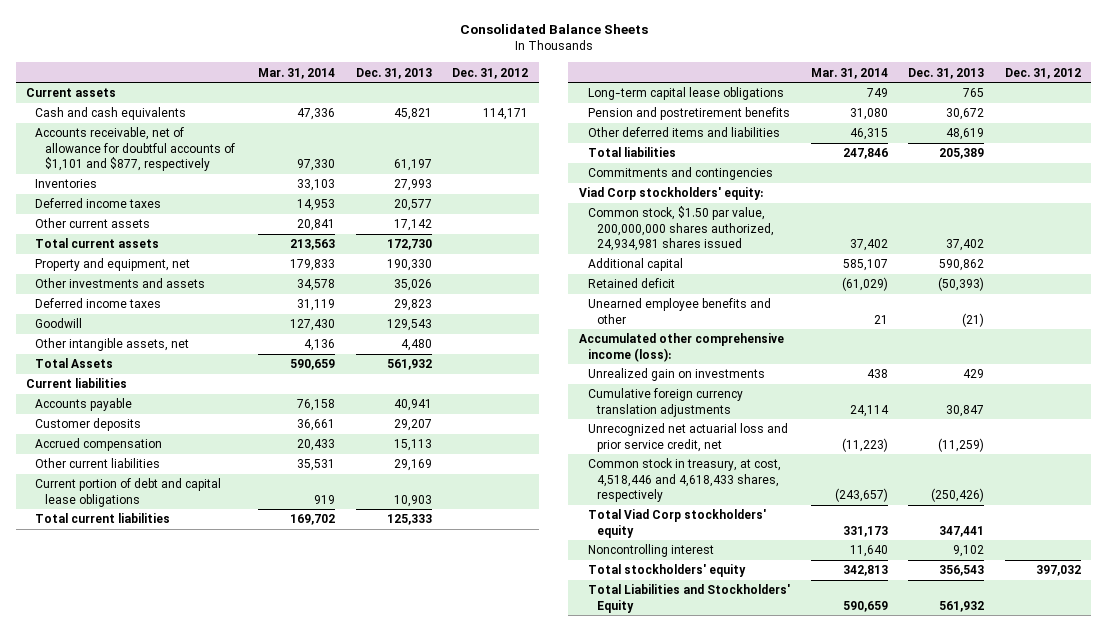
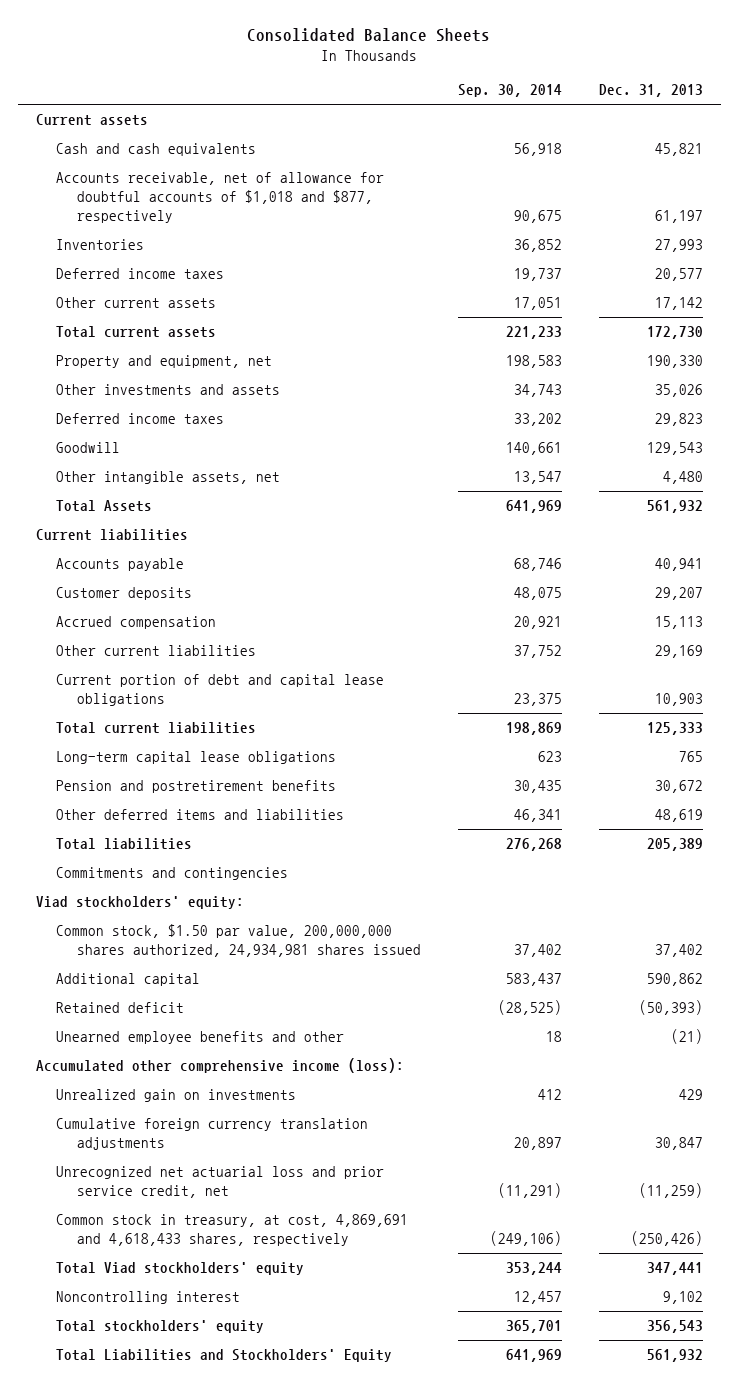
[258,67,336,79] Mar. 31, 2014 -> none
[452,67,529,79] Dec. 31, 2012 -> none
none -> [457,84,562,98] Sep. 30, 2014
[35,127,235,171] Accounts receivable, net of allowance for doubtful accounts of $1,101 and $877, respectively -> [56,172,385,224] Accounts receivable, net of allowance for doubtful accounts of $1,018 and $877, respectively
[578,187,763,201] Viad Corp stockholders' equity: -> [35,896,244,910] Viad stockholders' equity:
[588,458,782,502] Common stock in treasury, at cost, 4,518,446 and 4,618,433 shares, respectively -> [56,1214,409,1247] Common stock in treasury, at cost, 4,869,691 and 4,618,433 shares, respectively
[588,509,767,538] Total Viad Corp stockholders' equity -> [56,1262,305,1276] Total Viad stockholders' equity

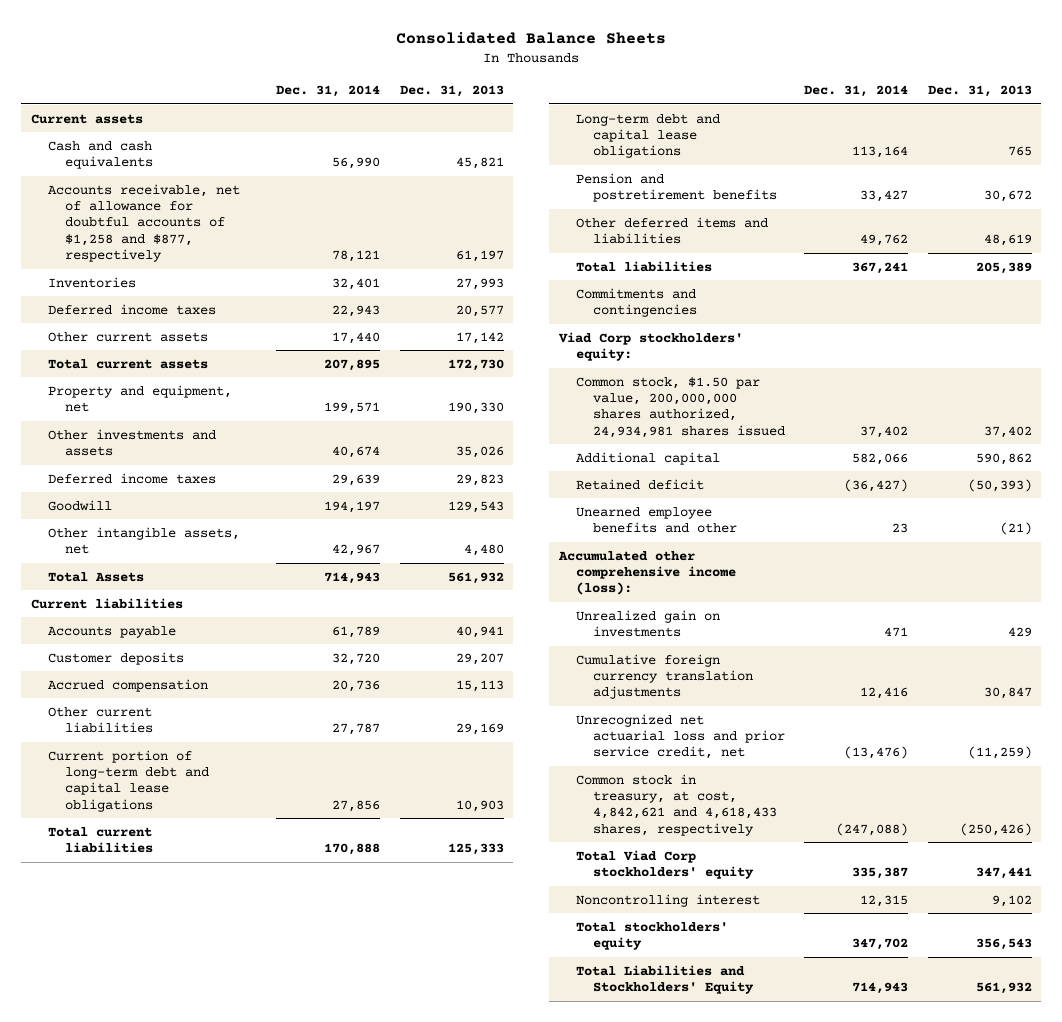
[457,84,562,98] Sep. 30, 2014 -> none
none -> [276,84,381,97] Dec. 31, 2014
[56,172,385,224] Accounts receivable, net of allowance for doubtful accounts of $1,018 and $877, respectively -> [47,183,240,262] Accounts receivable, net of allowance for doubtful accounts of $1,258 and $877, respectively
[56,674,385,707] Current portion of debt and capital lease obligations -> [47,749,209,812] Current portion of long-term debt and capital lease obligations
[56,751,337,765] Long-term capital lease obligations -> [575,113,720,159] Long-term debt and capital lease obligations
[35,896,244,910] Viad stockholders' equity: -> [557,331,743,362] Viad Corp stockholders' equity:
[56,1214,409,1247] Common stock in treasury, at cost, 4,869,691 and 4,618,433 shares, respectively -> [575,773,777,836] Common stock in treasury, at cost, 4,842,621 and 4,618,433 shares, respectively
[56,1262,305,1276] Total Viad stockholders' equity -> [575,849,754,880] Total Viad Corp stockholders' equity

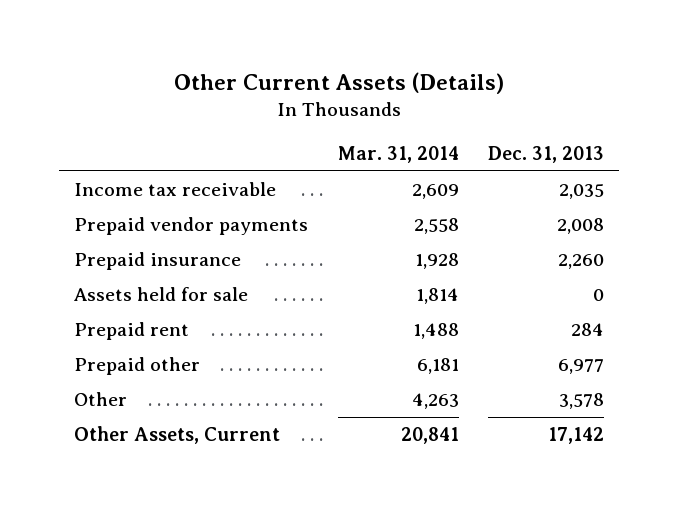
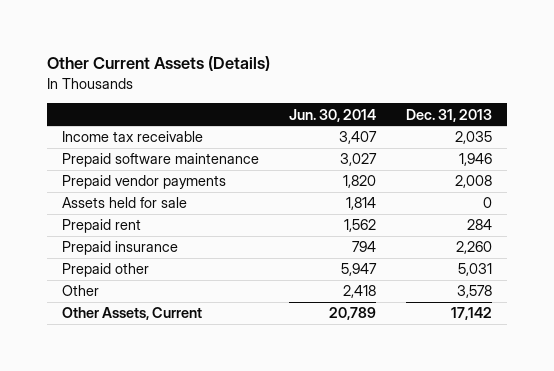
[337,145,459,163] Mar. 31, 2014 -> none
none -> [288,108,376,122] Jun. 30, 2014
none -> [61,153,259,168] Prepaid software maintenance
[74,252,242,271] Prepaid insurance -> [61,241,178,256] Prepaid insurance
[558,359,605,375] 6,977 -> [458,263,493,277] 5,031

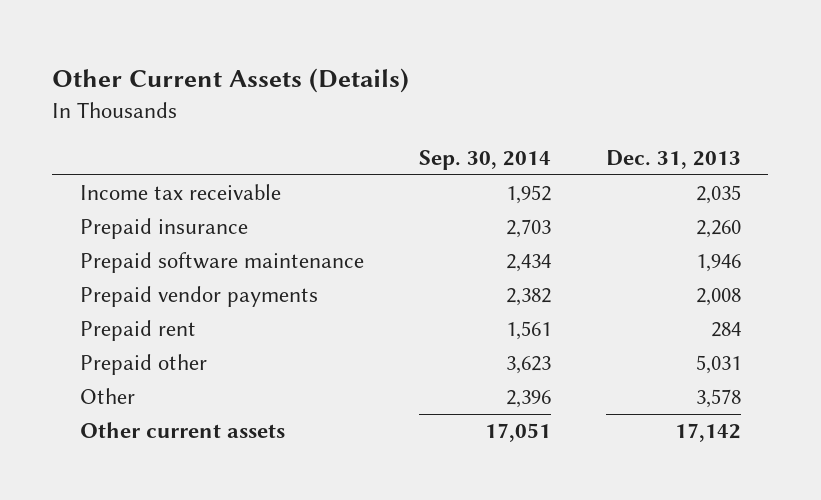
[288,108,376,122] Jun. 30, 2014 -> none
none -> [418,150,551,171] Sep. 30, 2014
[61,241,178,256] Prepaid insurance -> [79,218,248,240] Prepaid insurance
[61,197,187,209] Assets held for sale -> none
[61,307,202,321] Other Assets, Current -> [79,422,285,439] Other current assets

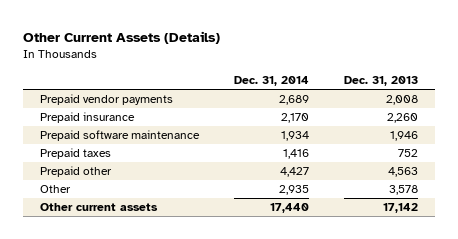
[418,150,551,171] Sep. 30, 2014 -> none
none -> [234,76,310,87] Dec. 31, 2014
[79,184,281,201] Income tax receivable -> none
[79,286,318,308] Prepaid vendor payments -> [40,94,174,106] Prepaid vendor payments
[79,320,196,342] Prepaid rent -> none
none -> [40,148,112,160] Prepaid taxes
[695,355,741,375] 5,031 -> [388,167,419,178] 4,563

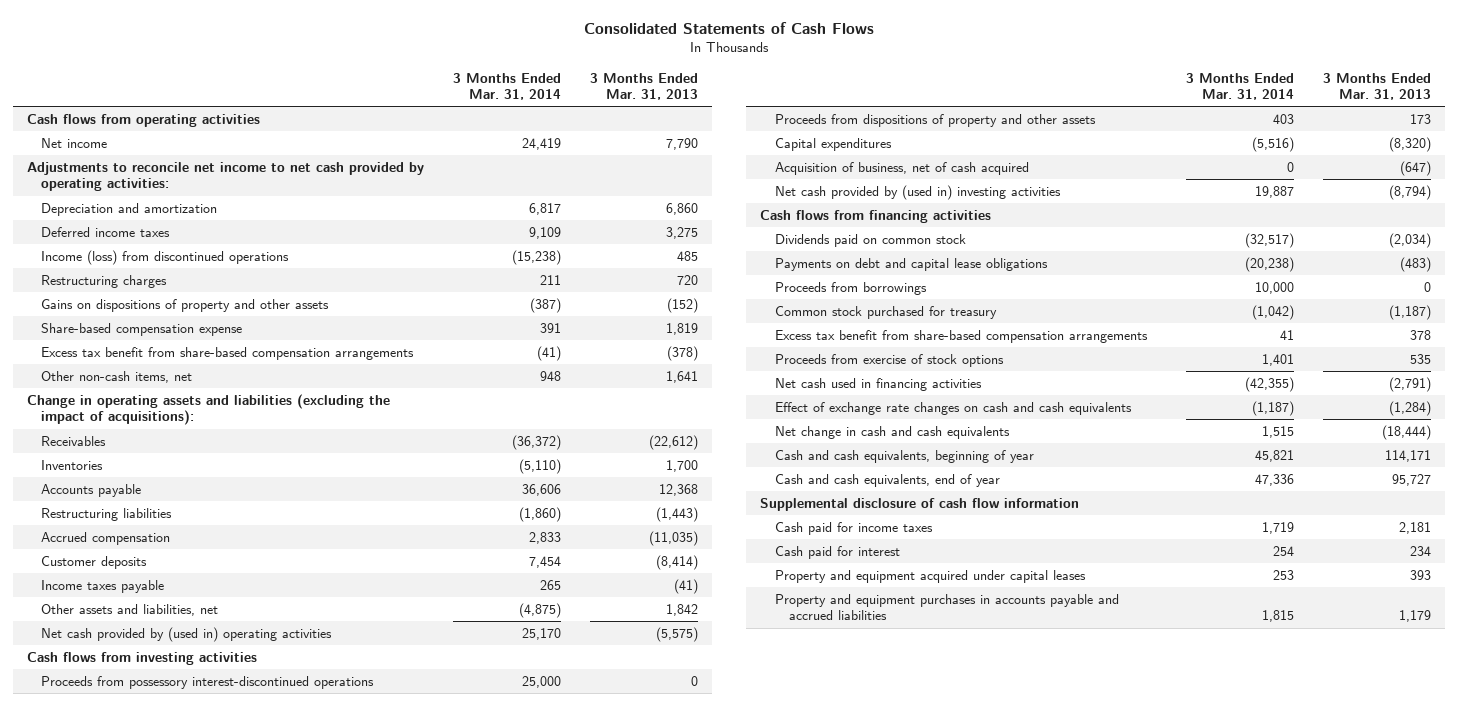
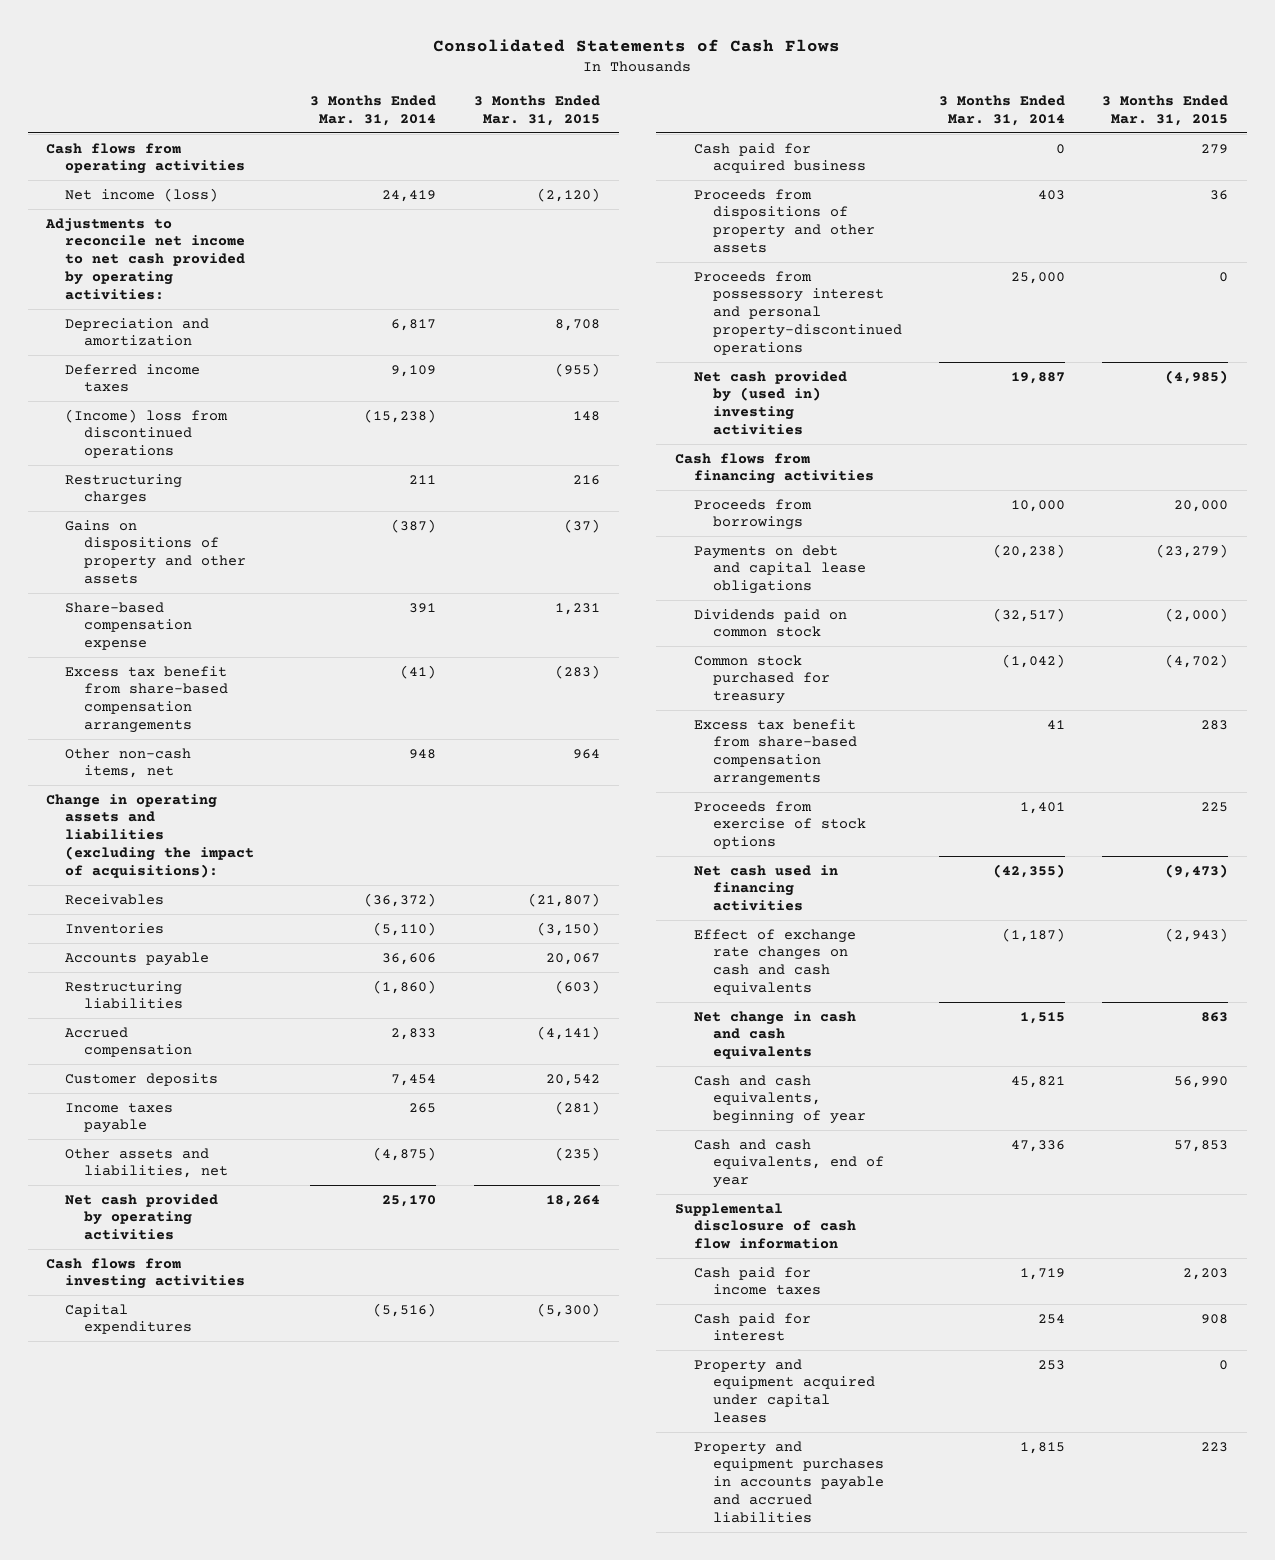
[589,72,698,101] 3 Months Ended Mar. 31, 2013 -> none
none -> [473,94,600,126] 3 Months Ended Mar. 31, 2015
[41,137,108,148] Net income -> [65,187,219,202] Net income (loss)
[41,249,290,265] Income (loss) from discontinued operations -> [65,408,229,459] (Income) loss from discontinued operations
[41,626,333,642] Net cash provided by (used in) operating activities -> [65,1193,219,1241] Net cash provided by operating activities
[41,675,375,689] Proceeds from possessory interest-discontinued operations -> none
[774,161,1029,175] Acquisition of business, net of cash acquired -> [693,142,866,174] Cash paid for acquired business
[774,113,1096,127] Proceeds from dispositions of property and other assets -> [693,188,875,254] Proceeds from dispositions of property and other assets
none -> [693,270,902,355] Proceeds from possessory interest and personal property-discontinued operations
[774,257,1048,271] Payments on debt and capital lease obligations -> [693,544,866,595] Payments on debt and capital lease obligations
[774,233,966,247] Dividends paid on common stock -> [693,608,847,638] Dividends paid on common stock

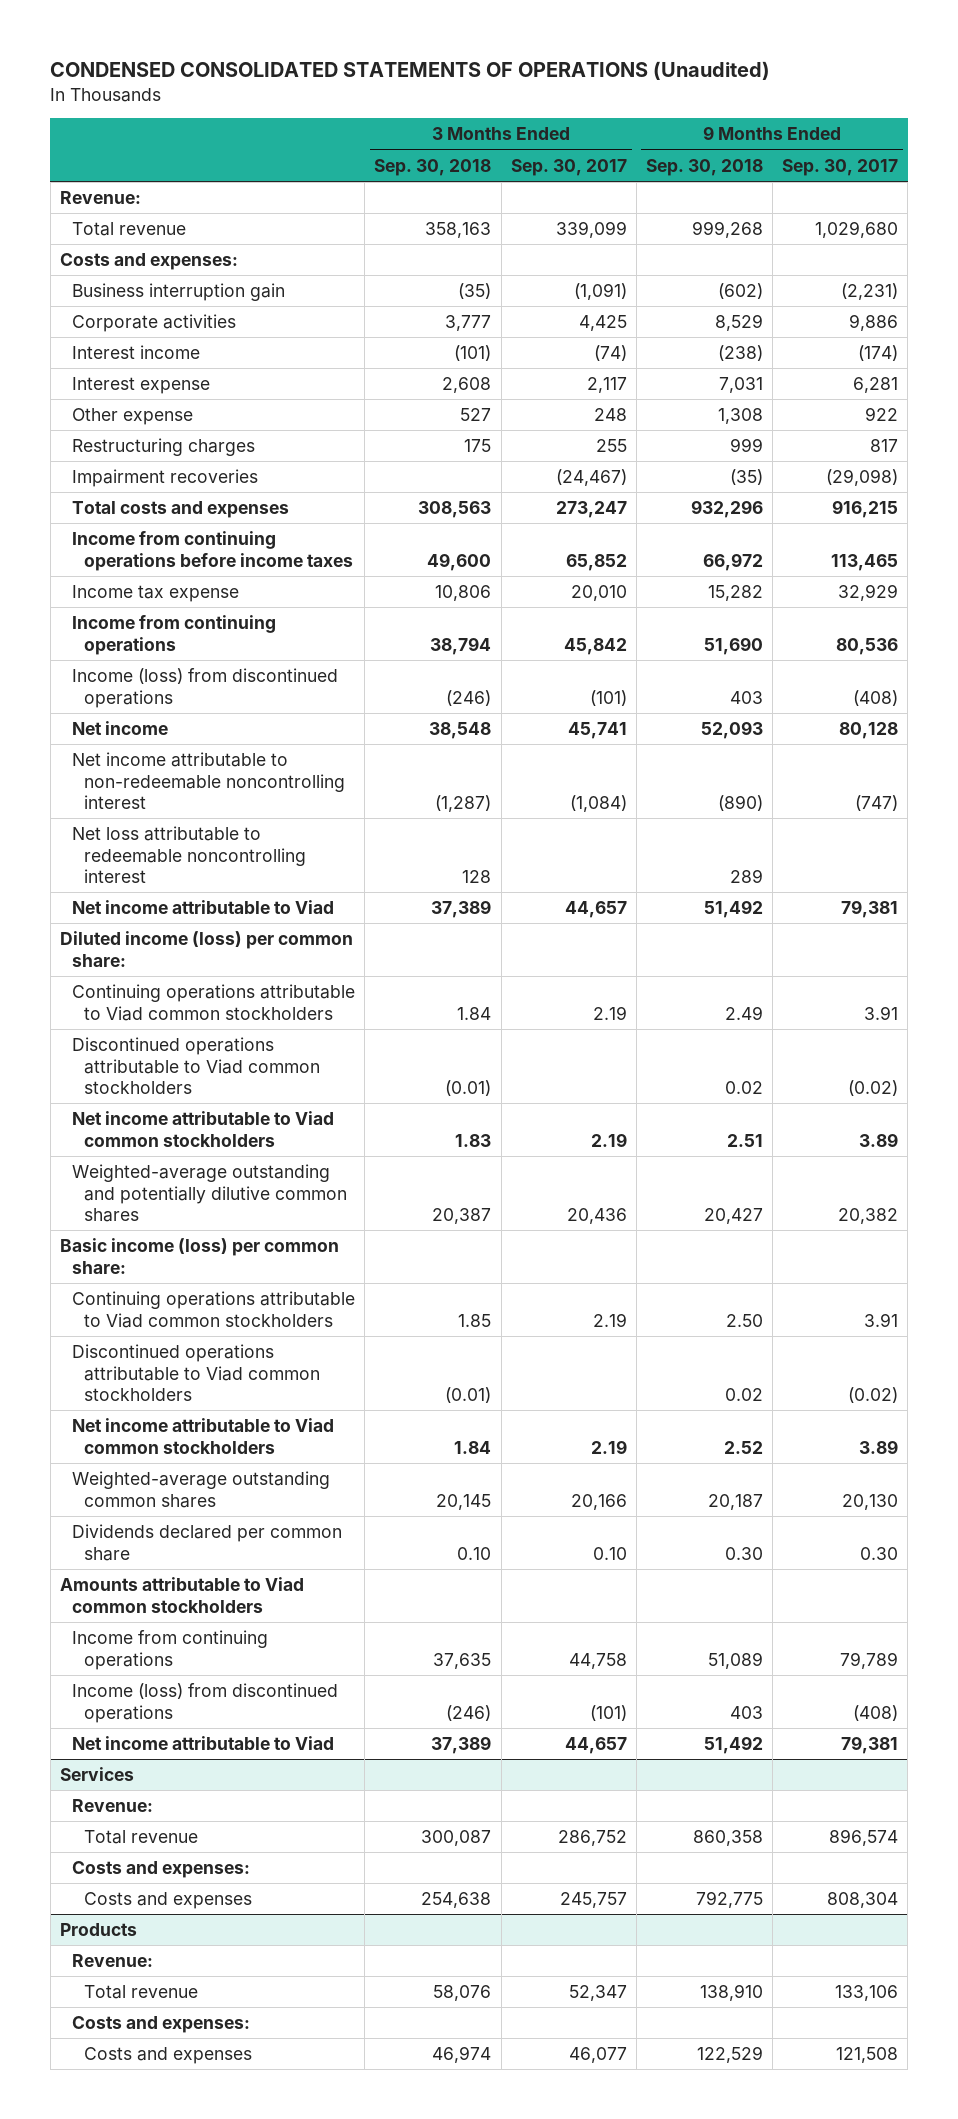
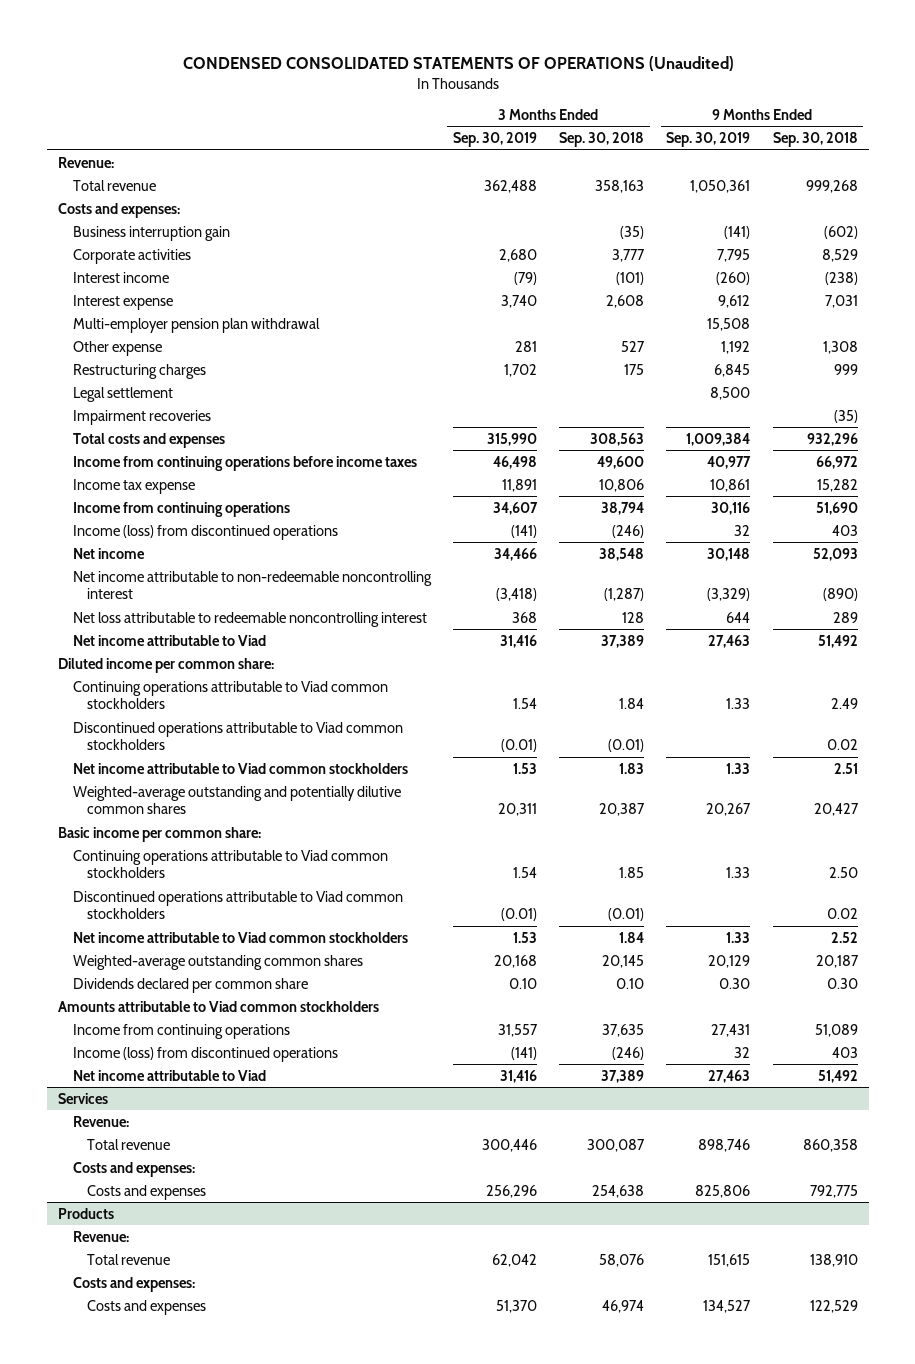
[510,158,627,176] Sep. 30, 2017 -> none
[782,158,899,176] Sep. 30, 2017 -> none
none -> [452,132,537,148] Sep. 30, 2019
none -> [666,132,751,148] Sep. 30, 2019
none -> [72,317,320,333] Multi-employer pension plan withdrawal
none -> [72,386,173,402] Legal settlement
[59,931,353,967] Diluted income (loss) per common share: -> [57,657,274,673] Diluted income per common share:
[59,1238,339,1274] Basic income (loss) per common share: -> [57,826,261,842] Basic income per common share:

